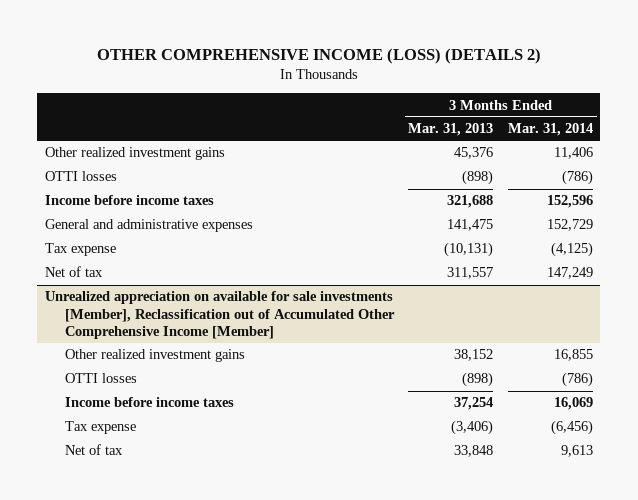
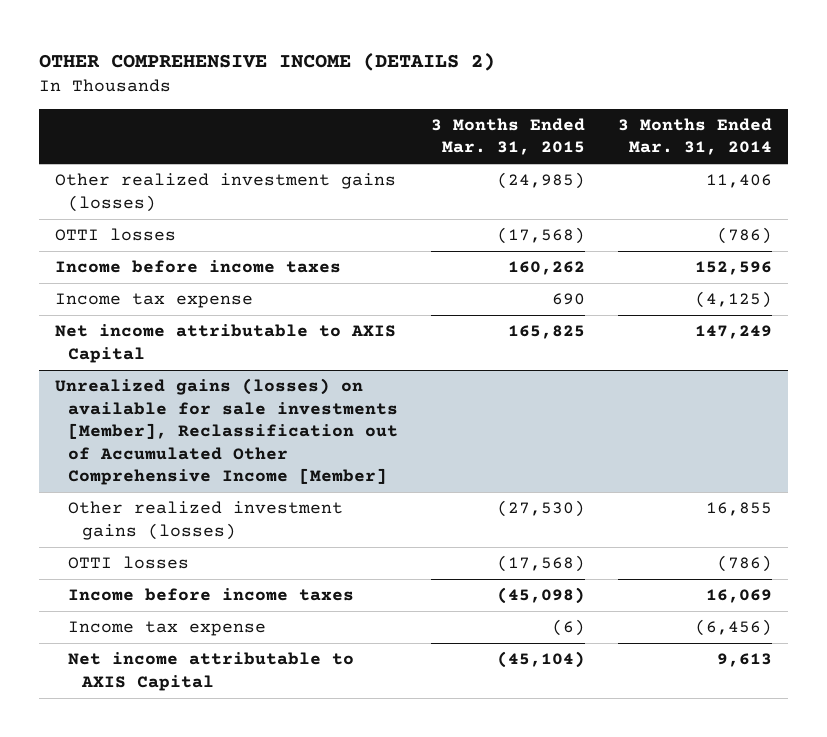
[96,47,541,64] OTHER COMPREHENSIVE INCOME (LOSS) (DETAILS 2) -> [39,52,496,71] OTHER COMPREHENSIVE INCOME (DETAILS 2)
[408,123,494,137] Mar. 31, 2013 -> none
none -> [431,118,586,156] 3 Months Ended Mar. 31, 2015
[44,147,225,161] Other realized investment gains -> [55,173,397,212] Other realized investment gains (losses)
[44,219,253,233] General and administrative expenses -> none
[44,243,116,257] Tax expense -> [55,293,254,309] Income tax expense
[44,266,103,278] Net of tax -> [55,324,397,363] Net income attributable to AXIS Capital
[44,291,395,339] Unrealized appreciation on available for sale investments [Member], Reclassification out of Accumulated Other Comprehensive Income [Member] -> [55,378,399,486] Unrealized gains (losses) on available for sale investments [Member], Reclassification out of Accumulated Other Comprehensive Income [Member]
[64,349,245,363] Other realized investment gains -> [68,501,344,540] Other realized investment gains (losses)
[64,421,136,435] Tax expense -> [68,621,267,637] Income tax expense
[64,444,123,456] Net of tax -> [68,652,355,691] Net income attributable to AXIS Capital

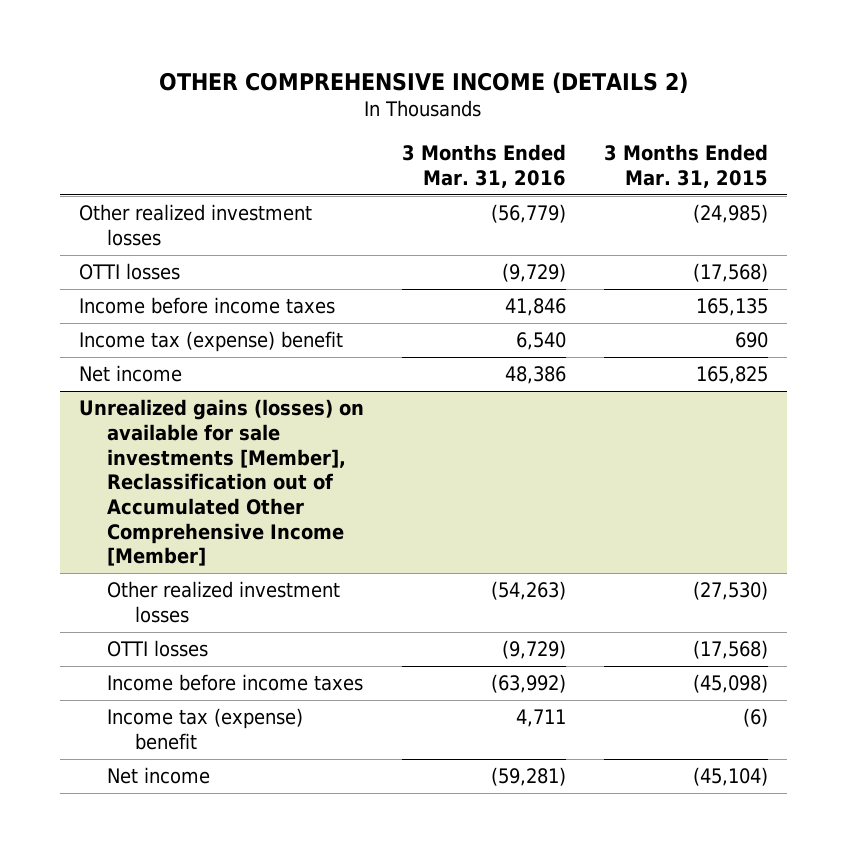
[618,118,773,156] 3 Months Ended Mar. 31, 2014 -> none
none -> [401,143,566,188] 3 Months Ended Mar. 31, 2016
[55,173,397,212] Other realized investment gains (losses) -> [78,204,312,246] Other realized investment losses
[508,261,586,276] 160,262 -> [695,298,768,317] 165,135
[55,293,254,309] Income tax expense -> [78,331,343,353] Income tax (expense) benefit
[55,324,397,363] Net income attributable to AXIS Capital -> [78,365,182,383] Net income
[68,501,344,540] Other realized investment gains (losses) -> [107,581,341,623] Other realized investment losses
[68,621,267,637] Income tax expense -> [107,708,304,750] Income tax (expense) benefit
[68,652,355,691] Net income attributable to AXIS Capital -> [107,767,211,785] Net income

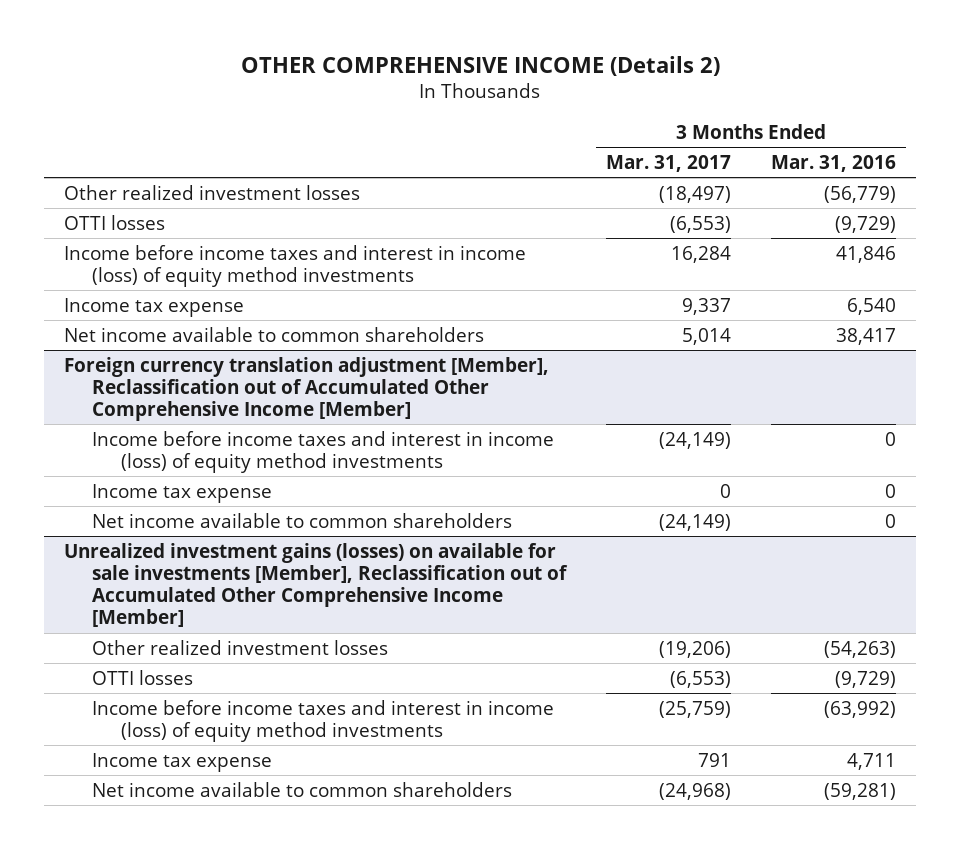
[159,72,689,95] OTHER COMPREHENSIVE INCOME (DETAILS 2) -> [240,55,720,76] OTHER COMPREHENSIVE INCOME (Details 2)
[603,143,768,188] 3 Months Ended Mar. 31, 2015 -> none
none -> [606,154,732,172] Mar. 31, 2017
[78,365,182,383] Net income -> none
[78,297,335,315] Income before income taxes -> [63,244,526,287] Income before income taxes and interest in income (loss) of equity method investments
[78,331,343,353] Income tax (expense) benefit -> [63,297,244,317] Income tax expense
none -> [63,326,484,342] Net income available to common shareholders
none -> [63,356,549,421] Foreign currency translation adjustment [Member], Reclassification out of Accumulated Other Comprehensive Income [Member]
none -> [92,430,555,473] Income before income taxes and interest in income (loss) of equity method investments
none -> [92,483,273,503] Income tax expense
none -> [92,512,513,528] Net income available to common shareholders
[78,399,364,567] Unrealized gains (losses) on available for sale investments [Member], Reclassification out of Accumulated Other Comprehensive Income [Member] -> [63,542,569,628] Unrealized investment gains (losses) on available for sale investments [Member], Reclassification out of Accumulated Other Comprehensive Income [Member]
[107,674,364,692] Income before income taxes -> [92,699,555,742] Income before income taxes and interest in income (loss) of equity method investments
[107,708,304,750] Income tax (expense) benefit -> [92,752,273,772] Income tax expense
[107,767,211,785] Net income -> [92,781,513,797] Net income available to common shareholders

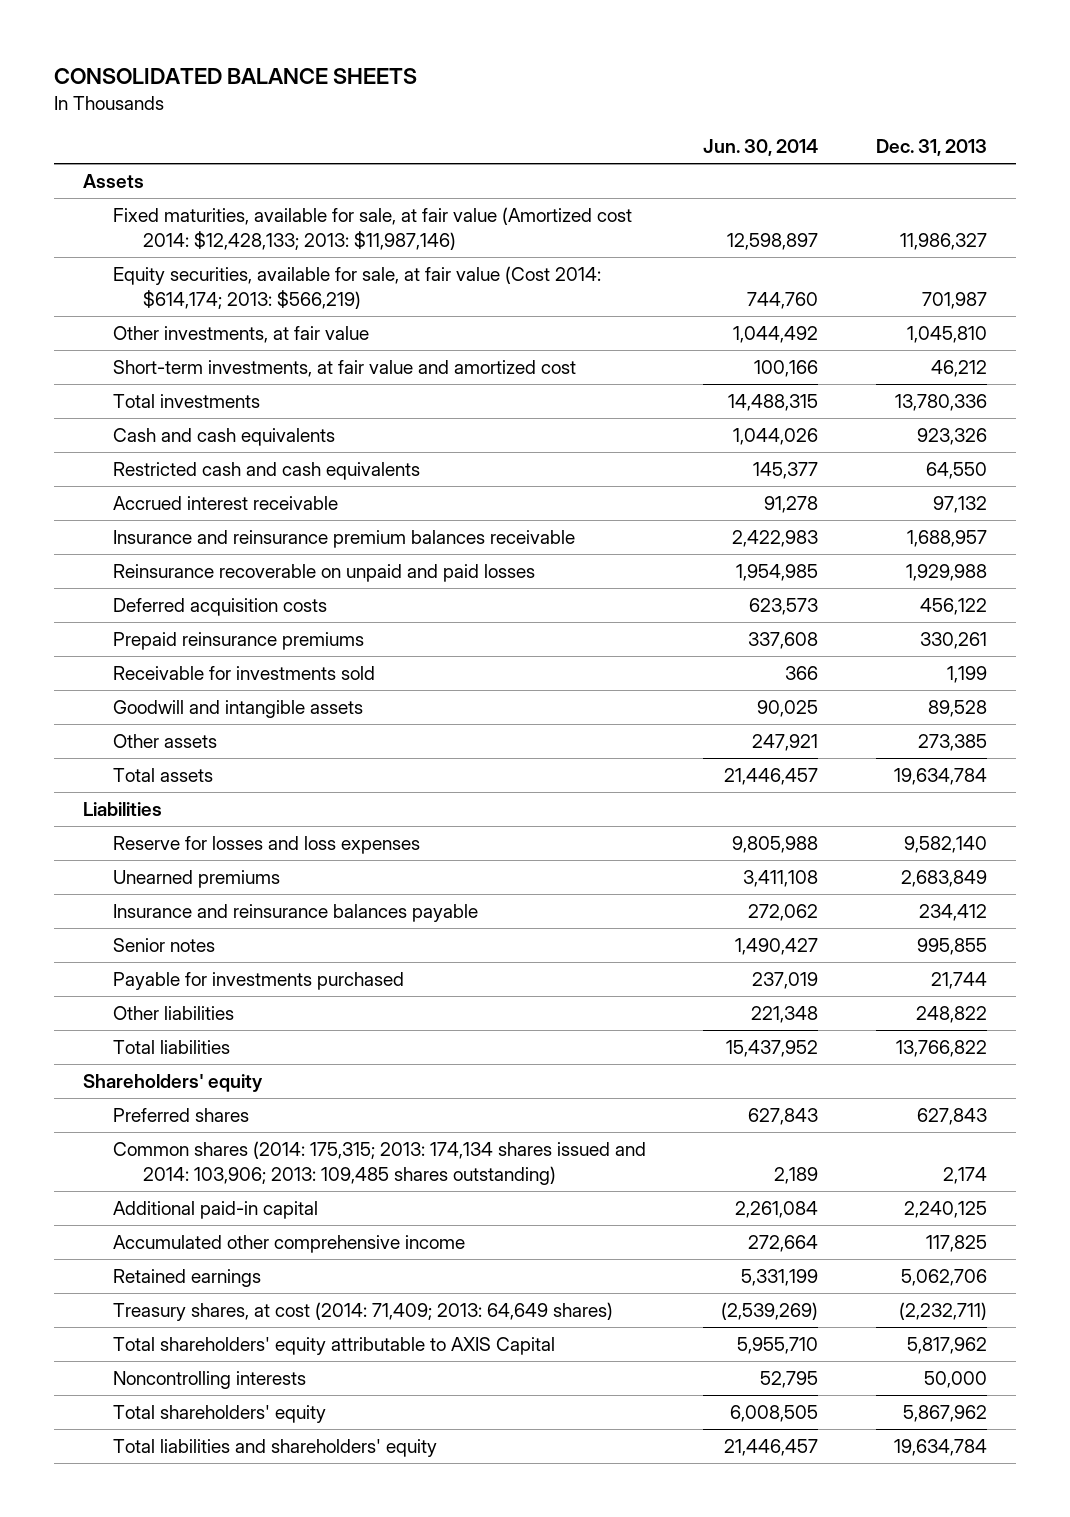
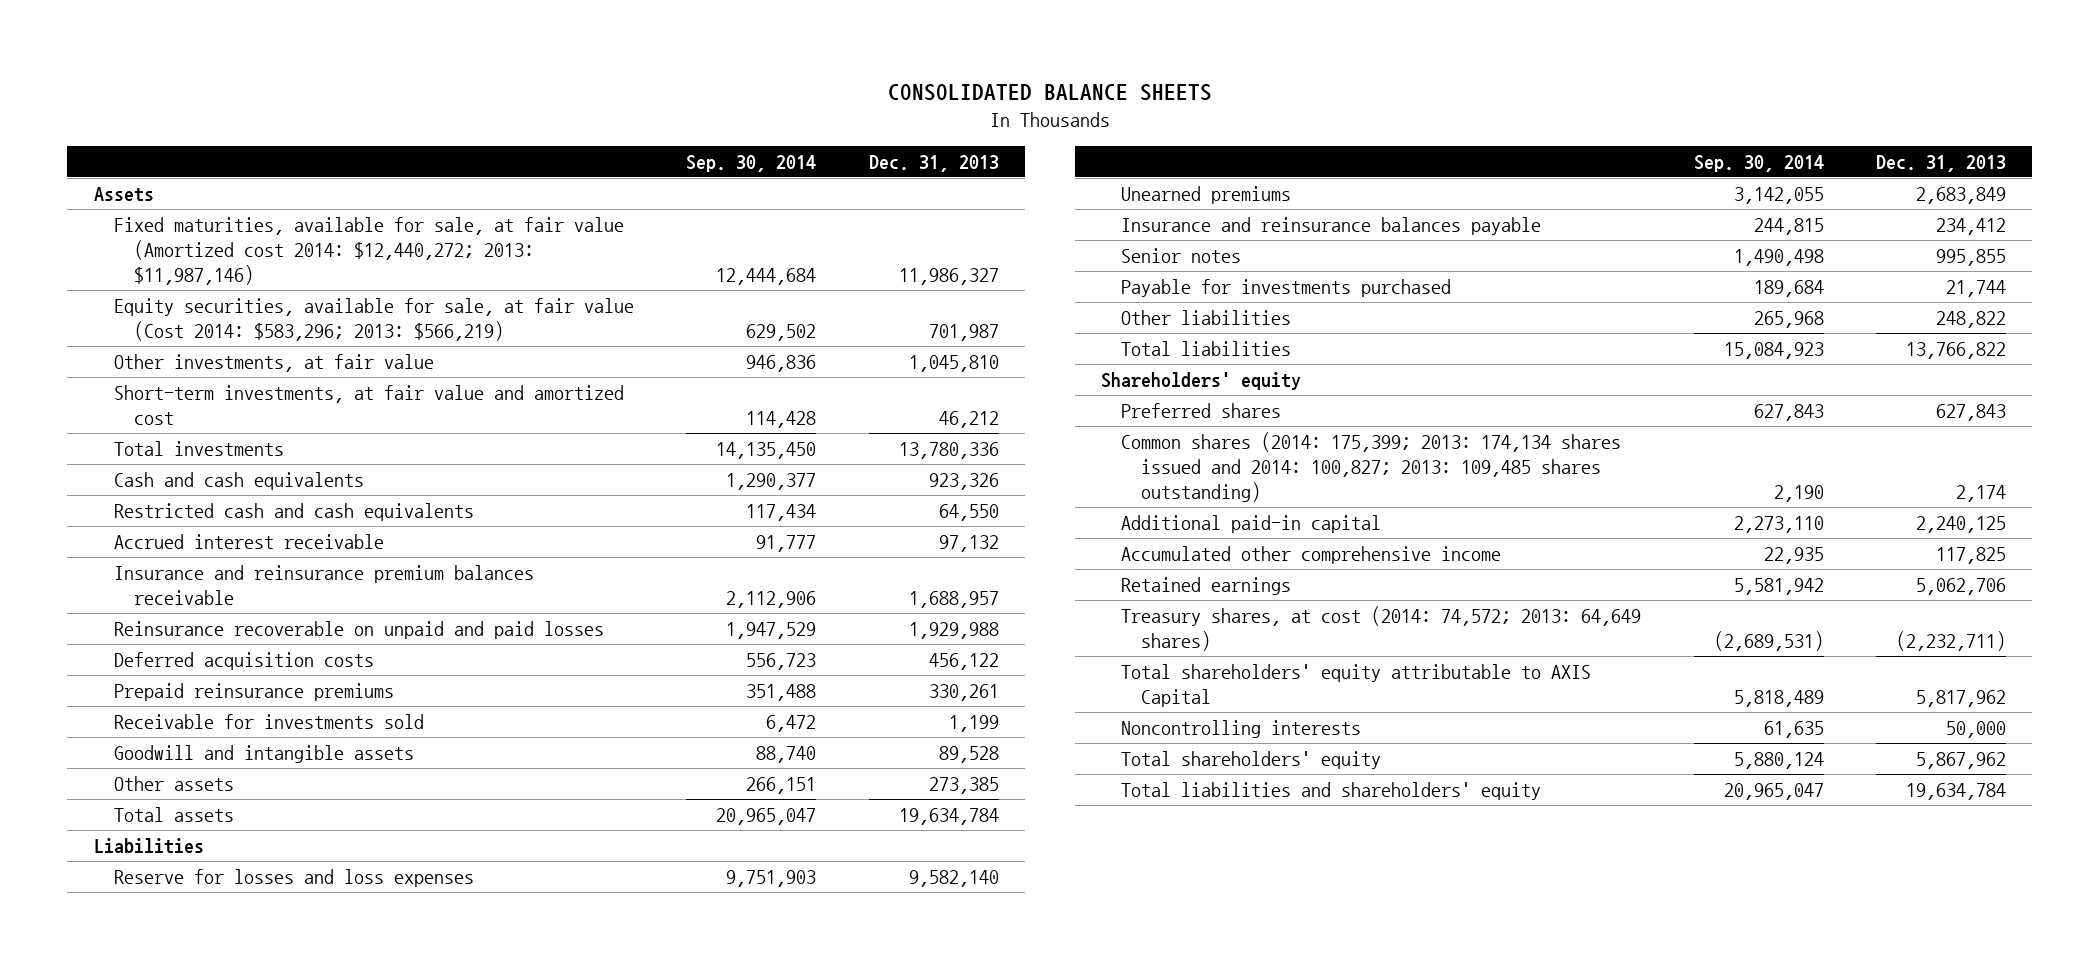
[703,139,819,157] Jun. 30, 2014 -> none
none -> [686,154,817,172] Sep. 30, 2014
[112,207,632,250] Fixed maturities, available for sale, at fair value (Amortized cost 2014: $12,428,133; 2013: $11,987,146) -> [113,216,624,286] Fixed maturities, available for sale, at fair value (Amortized cost 2014: $12,440,272; 2013: $11,987,146)
[112,266,601,309] Equity securities, available for sale, at fair value (Cost 2014: $614,174; 2013: $566,219) -> [113,297,634,342] Equity securities, available for sale, at fair value (Cost 2014: $583,296; 2013: $566,219)
[112,1141,646,1185] Common shares (2014: 175,315; 2013: 174,134 shares issued and 2014: 103,906; 2013: 109,485 shares outstanding) -> [1121,431,1622,503] Common shares (2014: 175,399; 2013: 174,134 shares issued and 2014: 100,827; 2013: 109,485 shares outstanding)
[112,1302,613,1322] Treasury shares, at cost (2014: 71,409; 2013: 64,649 shares) -> [1121,605,1642,652] Treasury shares, at cost (2014: 74,572; 2013: 64,649 shares)

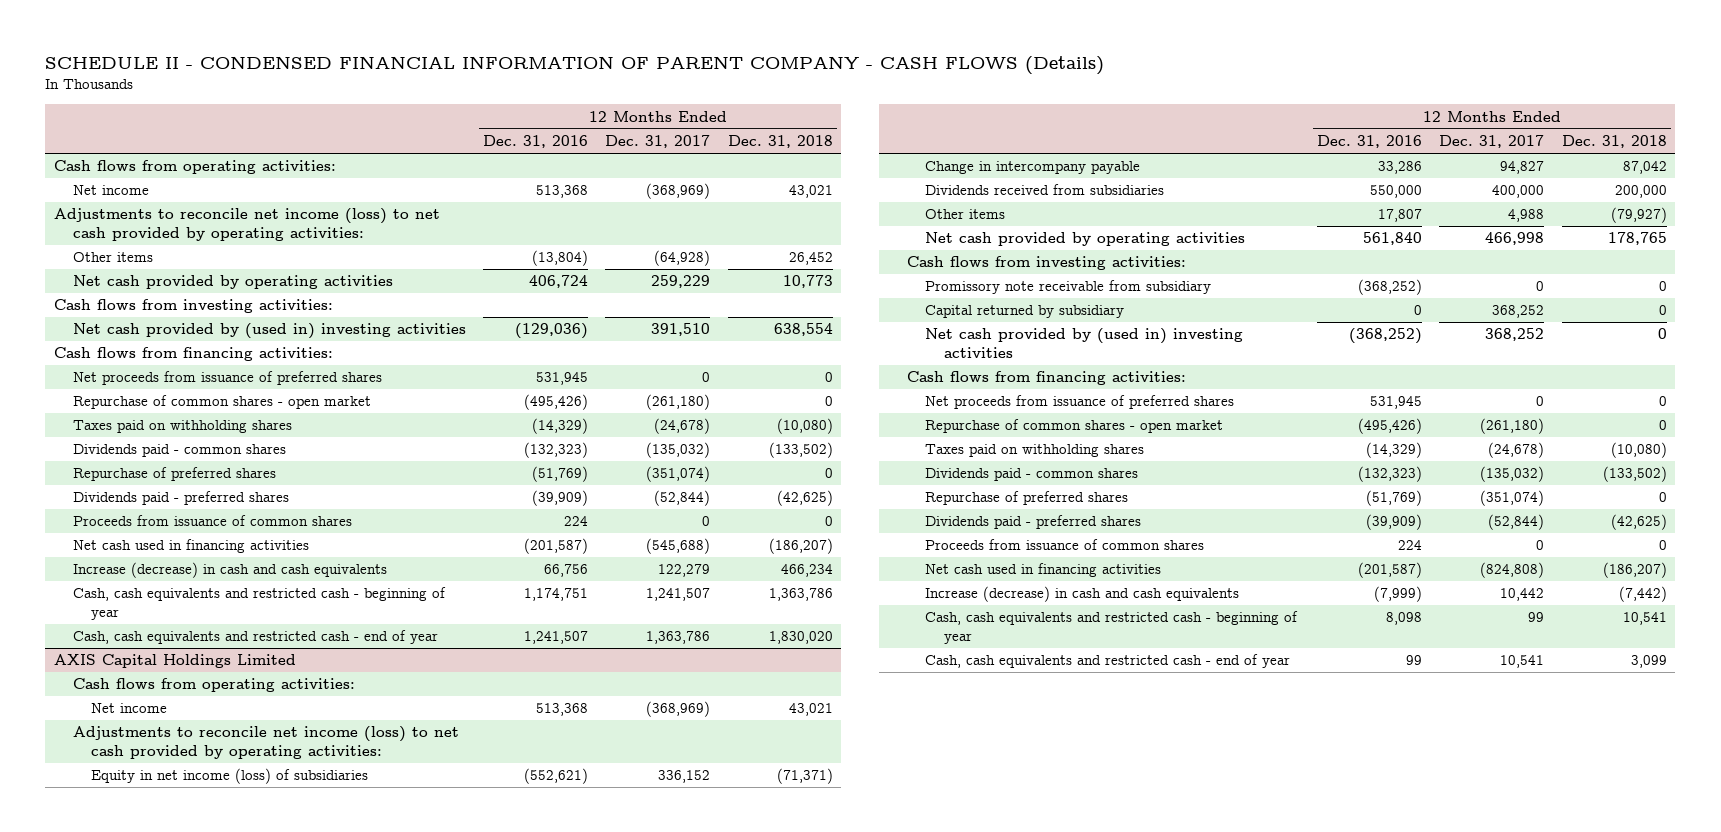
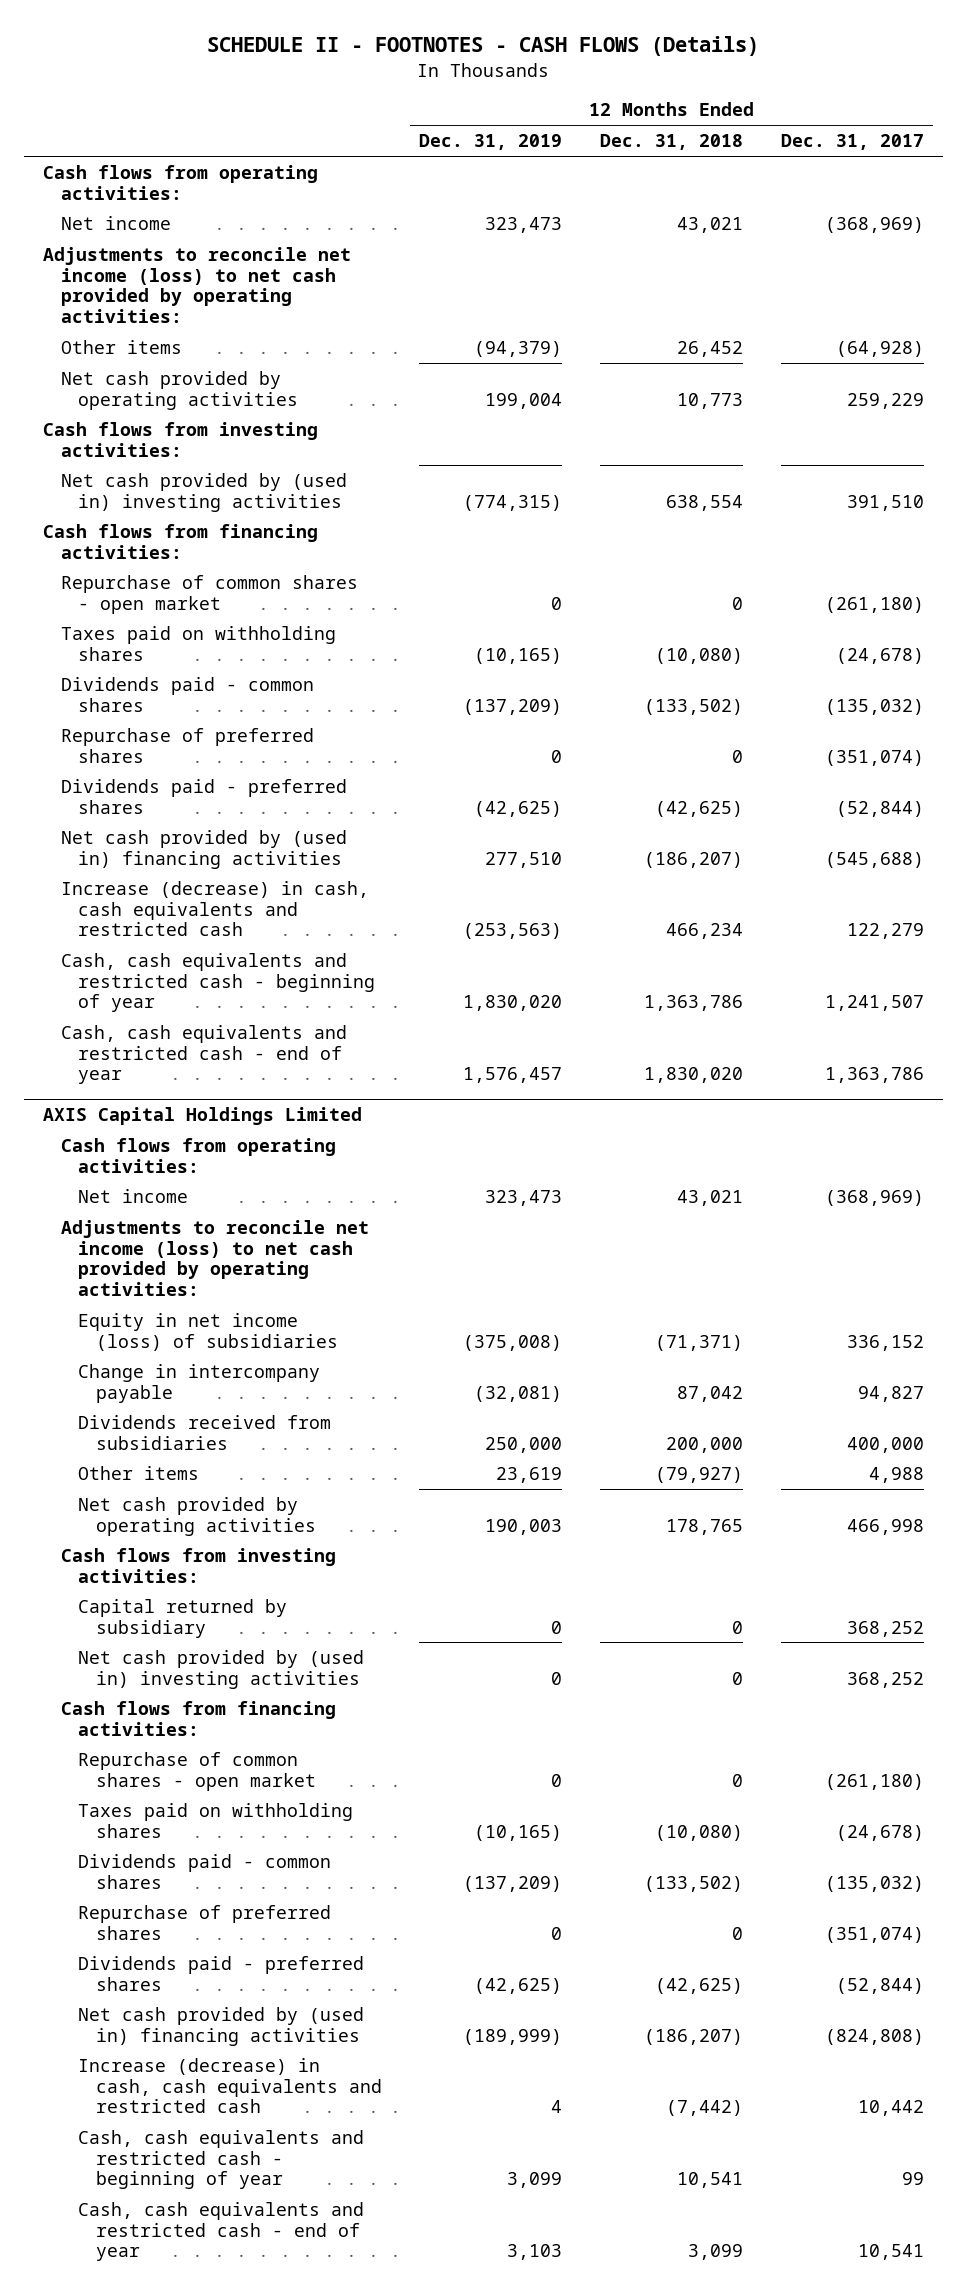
[45,55,1105,75] SCHEDULE II - CONDENSED FINANCIAL INFORMATION OF PARENT COMPANY - CASH FLOWS (Details) -> [207,36,760,57] SCHEDULE II - FOOTNOTES - CASH FLOWS (Details)
[482,135,588,149] Dec. 31, 2016 -> none
none -> [419,134,563,151] Dec. 31, 2019
[72,371,382,386] Net proceeds from issuance of preferred shares -> none
[72,515,352,527] Proceeds from issuance of common shares -> none
[72,539,309,554] Net cash used in financing activities -> [60,829,347,869] Net cash provided by (used in) financing activities
[72,562,387,579] Increase (decrease) in cash and cash equivalents -> [60,880,369,937] Increase (decrease) in cash, cash equivalents and restricted cash
[925,280,1212,295] Promissory note receivable from subsidiary -> none
[925,395,1235,410] Net proceeds from issuance of preferred shares -> none
[925,539,1205,551] Proceeds from issuance of common shares -> none
[925,563,1162,578] Net cash used in financing activities -> [78,2006,365,2046] Net cash provided by (used in) financing activities
[925,586,1240,603] Increase (decrease) in cash and cash equivalents -> [78,2057,382,2114] Increase (decrease) in cash, cash equivalents and restricted cash

